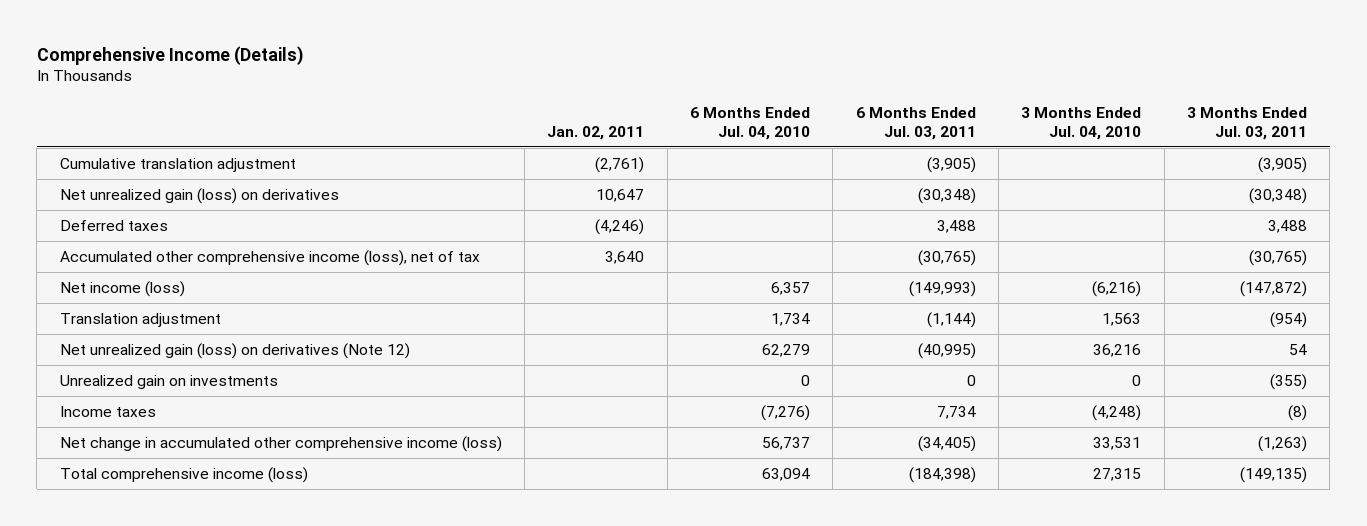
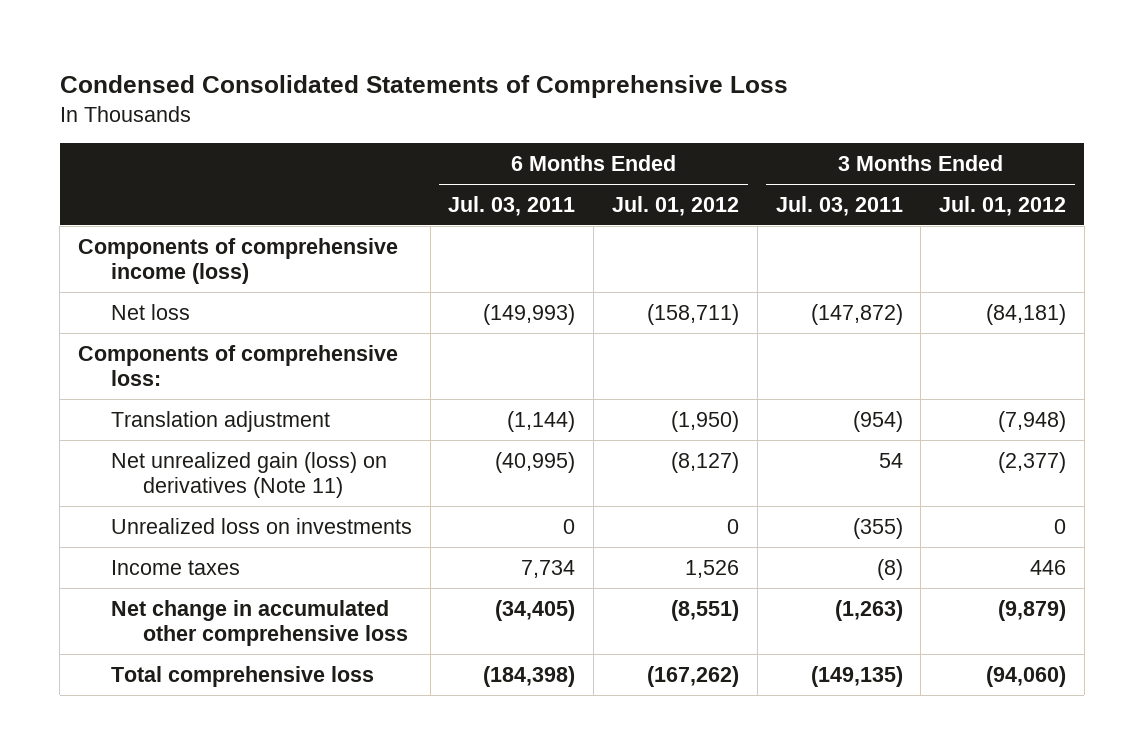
[36,45,304,65] Comprehensive Income (Details) -> [59,75,788,99] Condensed Consolidated Statements of Comprehensive Loss
[547,125,645,140] Jan. 02, 2011 -> none
[689,106,810,140] 6 Months Ended Jul. 04, 2010 -> none
[1021,106,1142,140] 3 Months Ended Jul. 04, 2010 -> none
none -> [611,195,739,216] Jul. 01, 2012
none -> [939,195,1067,216] Jul. 01, 2012
[59,157,296,172] Cumulative translation adjustment -> none
[59,187,339,204] Net unrealized gain (loss) on derivatives -> none
[59,219,168,231] Deferred taxes -> none
[59,249,480,266] Accumulated other comprehensive income (loss), net of tax -> none
none -> [78,237,399,284] Components of comprehensive income (loss)
[59,280,185,297] Net income (loss) -> [110,303,190,320] Net loss
none -> [78,344,399,386] Components of comprehensive loss:
[59,342,410,359] Net unrealized gain (loss) on derivatives (Note 12) -> [110,451,387,498] Net unrealized gain (loss) on derivatives (Note 11)
[59,374,278,389] Unrealized gain on investments -> [110,517,412,534] Unrealized loss on investments
[59,435,502,452] Net change in accumulated other comprehensive income (loss) -> [110,599,409,646] Net change in accumulated other comprehensive loss
[59,466,308,483] Total comprehensive income (loss) -> [110,665,374,687] Total comprehensive loss

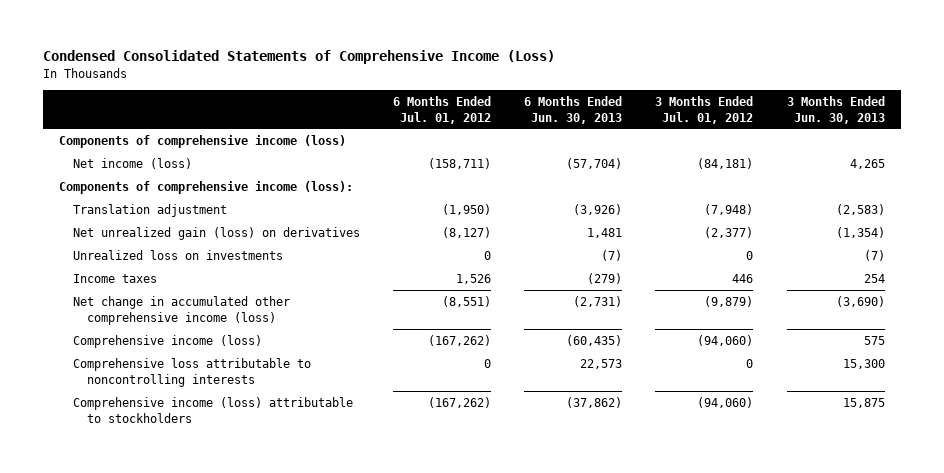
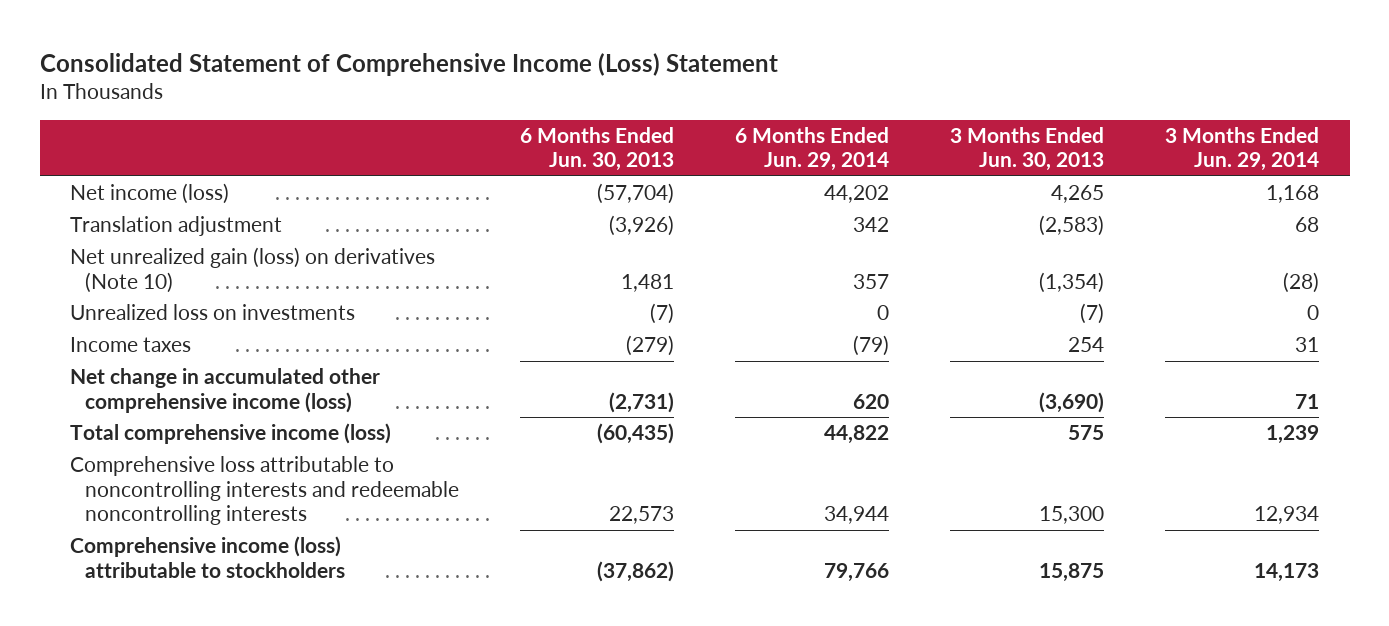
[42,50,555,65] Condensed Consolidated Statements of Comprehensive Income (Loss) -> [39,52,778,76] Consolidated Statement of Comprehensive Income (Loss) Statement
[393,95,492,124] 6 Months Ended Jul. 01, 2012 -> none
[655,95,754,124] 3 Months Ended Jul. 01, 2012 -> none
none -> [735,126,890,172] 6 Months Ended Jun. 29, 2014
none -> [1165,126,1320,172] 3 Months Ended Jun. 29, 2014
[59,134,347,148] Components of comprehensive income (loss) -> none
[59,180,354,194] Components of comprehensive income (loss): -> none
[72,226,360,240] Net unrealized gain (loss) on derivatives -> [70,247,436,293] Net unrealized gain (loss) on derivatives (Note 10)
[72,334,262,348] Comprehensive income (loss) -> [70,423,392,445] Total comprehensive income (loss)
[72,357,311,387] Comprehensive loss attributable to noncontrolling interests -> [70,456,460,526] Comprehensive loss attributable to noncontrolling interests and redeemable noncontrolling interests

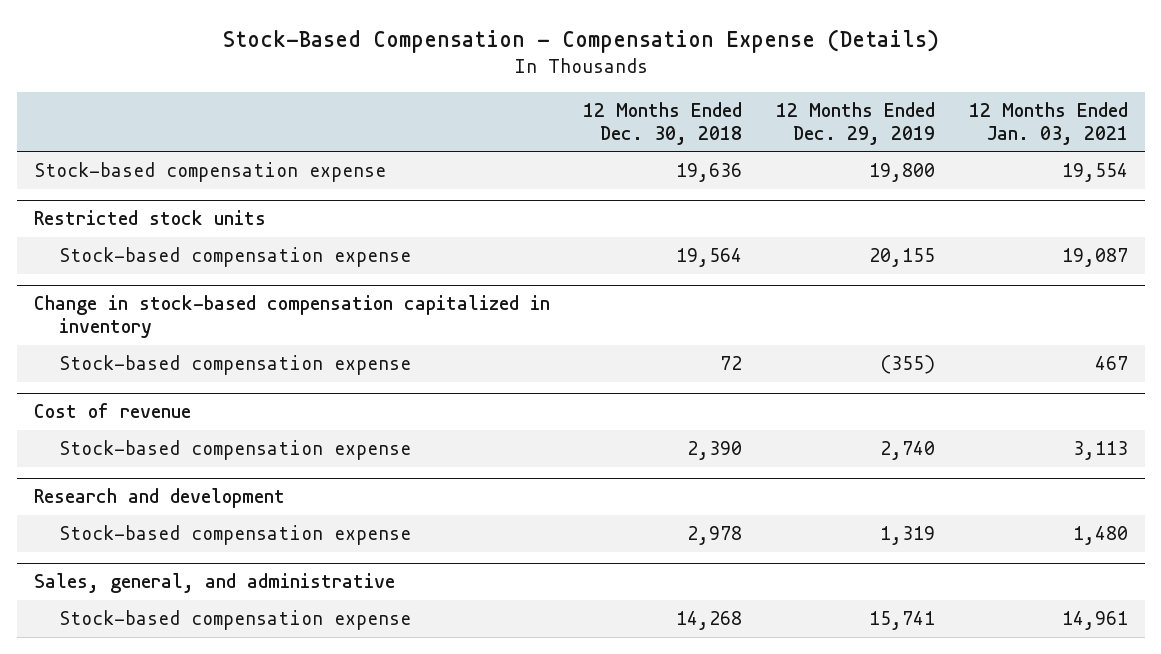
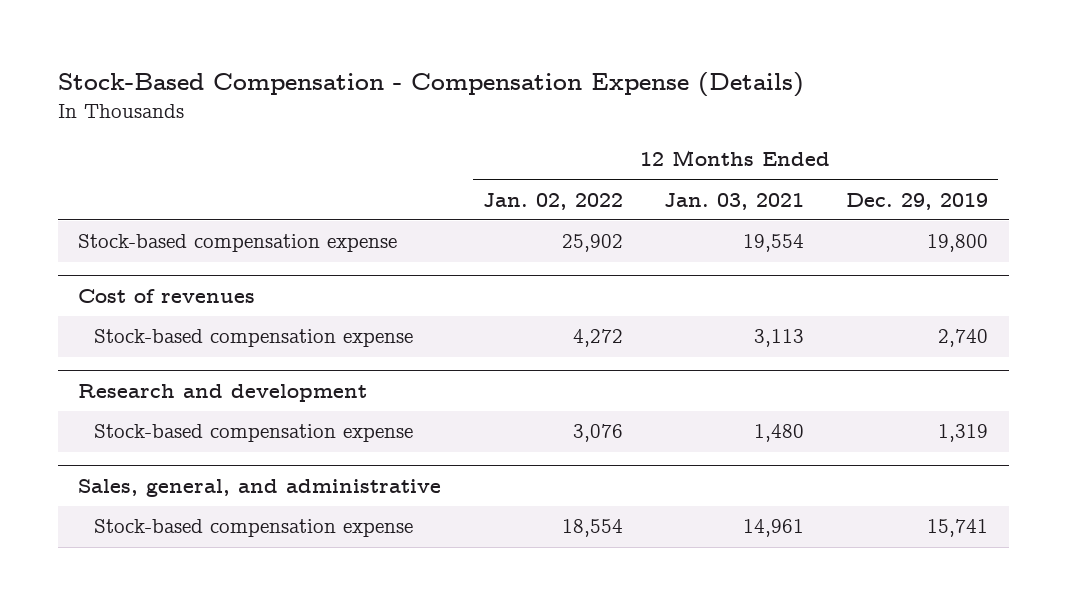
[583,101,743,145] 12 Months Ended Dec. 30, 2018 -> none
none -> [482,192,623,210] Jan. 02, 2022
[33,210,266,226] Restricted stock units -> none
[59,246,412,267] Stock-based compensation expense -> none
[33,295,550,339] Change in stock-based compensation capitalized in inventory -> none
[59,354,412,375] Stock-based compensation expense -> none
[33,403,191,419] Cost of revenue -> [78,288,256,303] Cost of revenues

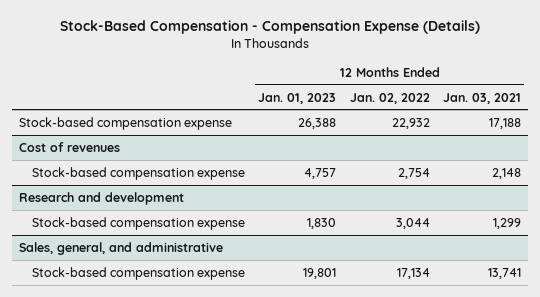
[845,192,988,210] Dec. 29, 2019 -> none
none -> [258,92,337,104] Jan. 01, 2023
[561,234,623,253] 25,902 -> [391,117,430,129] 22,932
[743,234,805,253] 19,554 -> [488,117,521,129] 17,188
[572,329,623,348] 4,272 -> [397,167,430,179] 2,754
[754,329,805,348] 3,113 -> [491,167,521,179] 2,148
[572,424,623,443] 3,076 -> [395,217,430,229] 3,044
[754,424,805,443] 1,480 -> [492,217,521,229] 1,299
[561,519,623,538] 18,554 -> [396,267,430,279] 17,134
[743,519,805,538] 14,961 -> [487,267,521,279] 13,741

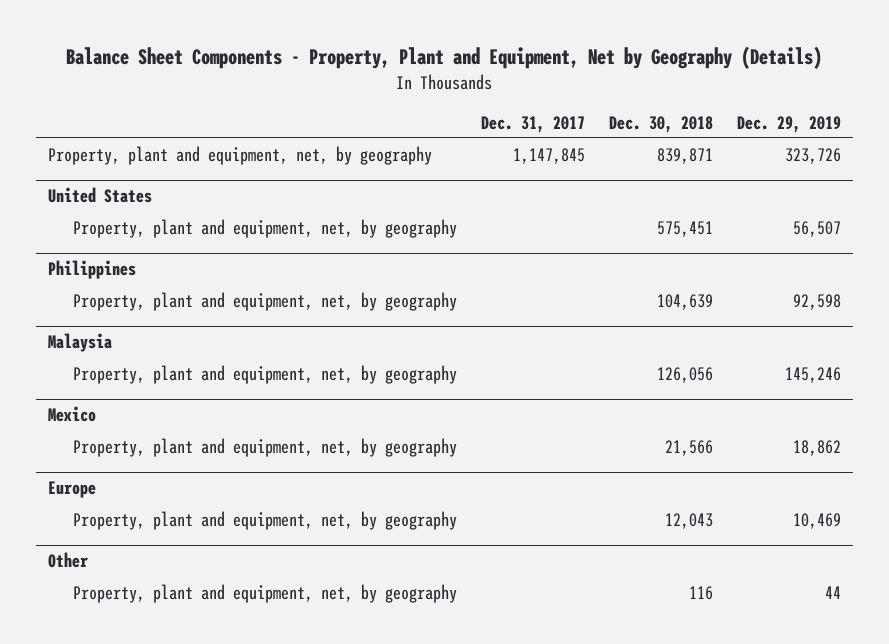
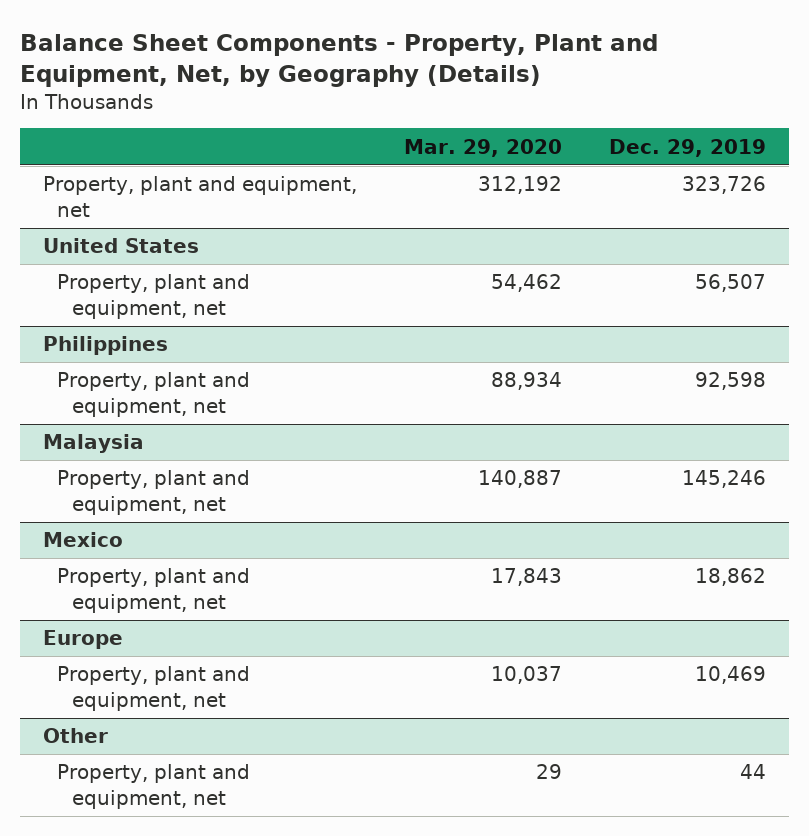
[66,46,823,70] Balance Sheet Components - Property, Plant and Equipment, Net by Geography (Details) -> [19,33,658,87] Balance Sheet Components - Property, Plant and Equipment, Net, by Geography (Details)
[480,115,585,133] Dec. 31, 2017 -> none
[608,115,713,133] Dec. 30, 2018 -> none
none -> [403,138,562,157] Mar. 29, 2020
[48,145,433,165] Property, plant and equipment, net, by geography -> [43,176,358,217] Property, plant and equipment, net
[72,218,457,238] Property, plant and equipment, net, by geography -> [57,274,251,319] Property, plant and equipment, net
[72,291,457,311] Property, plant and equipment, net, by geography -> [57,372,251,417] Property, plant and equipment, net
[72,364,457,384] Property, plant and equipment, net, by geography -> [57,470,251,515] Property, plant and equipment, net
[72,437,457,457] Property, plant and equipment, net, by geography -> [57,568,251,613] Property, plant and equipment, net
[72,510,457,530] Property, plant and equipment, net, by geography -> [57,666,251,711] Property, plant and equipment, net
[72,583,457,603] Property, plant and equipment, net, by geography -> [57,764,251,809] Property, plant and equipment, net

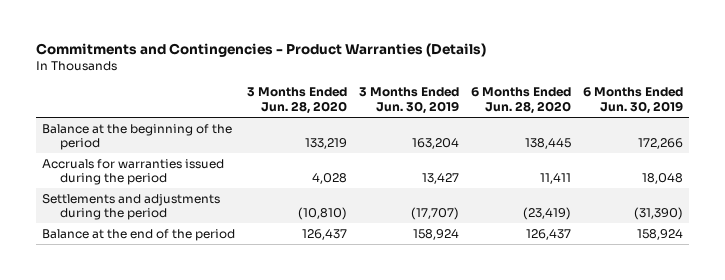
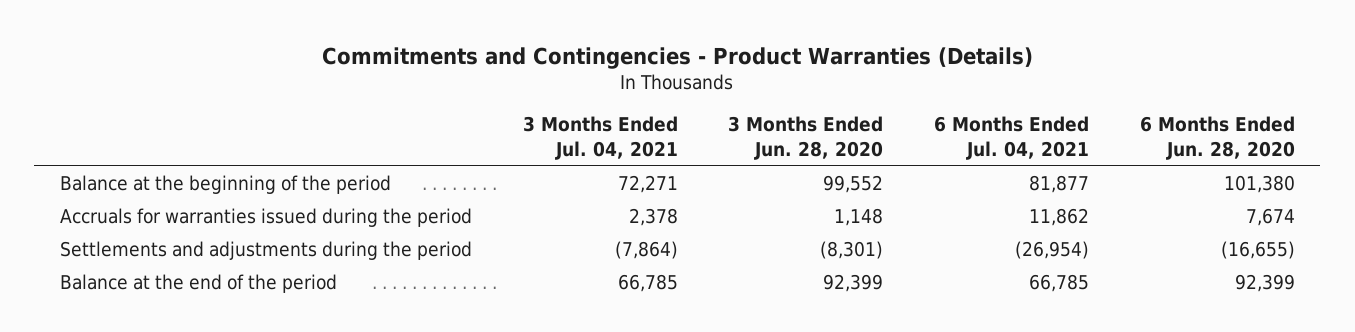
[358,87,459,114] 3 Months Ended Jun. 30, 2019 -> none
[582,87,683,114] 6 Months Ended Jun. 30, 2019 -> none
none -> [522,116,678,160] 3 Months Ended Jul. 04, 2021
none -> [934,116,1090,160] 6 Months Ended Jul. 04, 2021
[304,138,347,150] 133,219 -> [823,174,884,193] 99,552
[524,138,571,150] 138,445 -> [1224,174,1296,193] 101,380
[311,173,347,185] 4,028 -> [834,207,884,226] 1,148
[539,173,571,185] 11,411 -> [1246,207,1296,226] 7,674
[297,207,347,221] (10,810) -> [820,240,884,259] (8,301)
[522,207,571,221] (23,419) -> [1221,240,1296,259] (16,655)
[301,228,347,240] 126,437 -> [823,273,884,292] 92,399
[525,228,571,240] 126,437 -> [1235,273,1296,292] 92,399

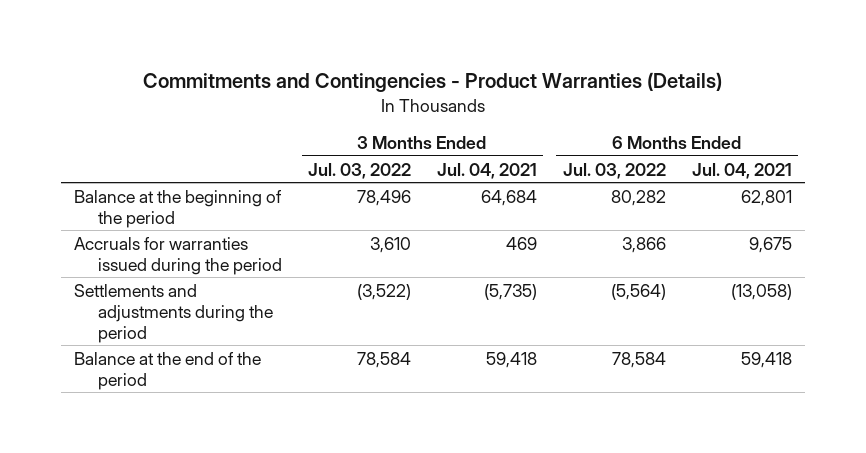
[728,116,884,160] 3 Months Ended Jun. 28, 2020 -> none
[1140,116,1296,160] 6 Months Ended Jun. 28, 2020 -> none
none -> [308,162,412,179] Jul. 03, 2022
none -> [562,162,666,179] Jul. 03, 2022
[617,174,678,193] 72,271 -> [480,189,537,206] 64,684
[1029,174,1090,193] 81,877 -> [740,189,792,206] 62,801
[628,207,678,226] 2,378 -> [505,236,537,250] 469
[1029,207,1090,226] 11,862 -> [748,236,792,253] 9,675
[614,240,678,259] (7,864) -> [483,283,537,300] (5,735)
[1015,240,1090,259] (26,954) -> [730,283,792,300] (13,058)
[617,273,678,292] 66,785 -> [485,351,537,368] 59,418
[1029,273,1090,292] 66,785 -> [740,351,792,368] 59,418

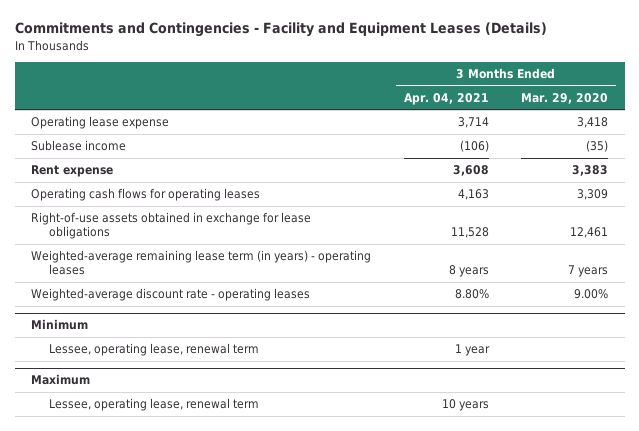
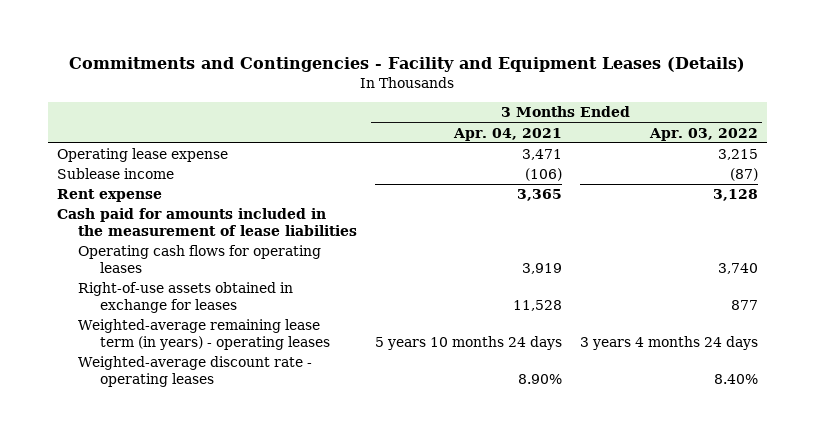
[521,92,609,104] Mar. 29, 2020 -> none
none -> [648,127,758,141] Apr. 03, 2022
[457,117,489,129] 3,714 -> [521,149,562,161] 3,471
[31,319,89,331] Minimum -> none
[48,343,259,357] Lessee, operating lease, renewal term -> none
[31,374,91,386] Maximum -> none
[48,398,259,412] Lessee, operating lease, renewal term -> none
[452,165,489,177] 3,608 -> [516,189,562,202] 3,365
none -> [56,208,358,237] Cash paid for amounts included in the measurement of lease liabilities
[457,189,489,201] 4,163 -> [521,263,562,275] 3,919
[31,212,312,240] Right-of-use assets obtained in exchange for lease obligations -> [78,282,294,314] Right-of-use assets obtained in exchange for leases
[448,265,489,278] 8 years -> [374,336,562,351] 5 years 10 months 24 days
[454,289,489,300] 8.80% -> [517,374,562,385] 8.90%

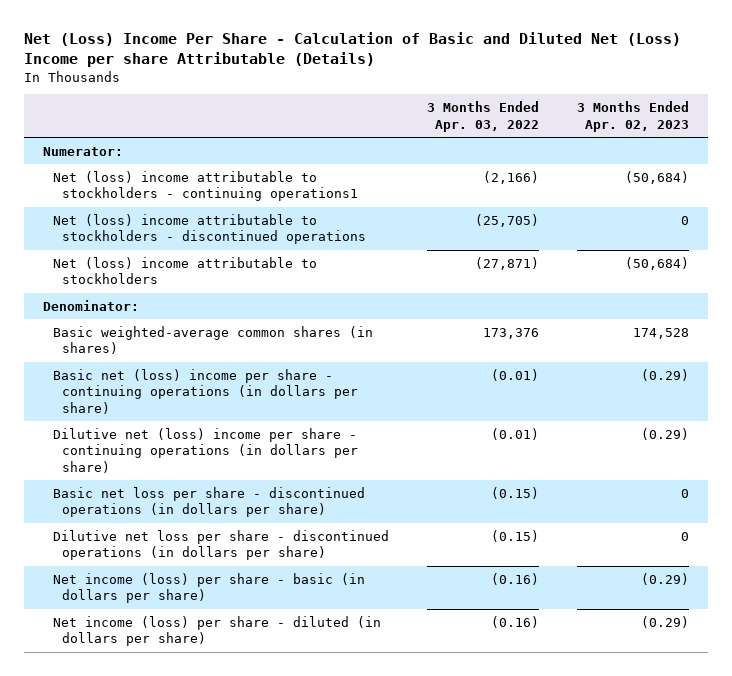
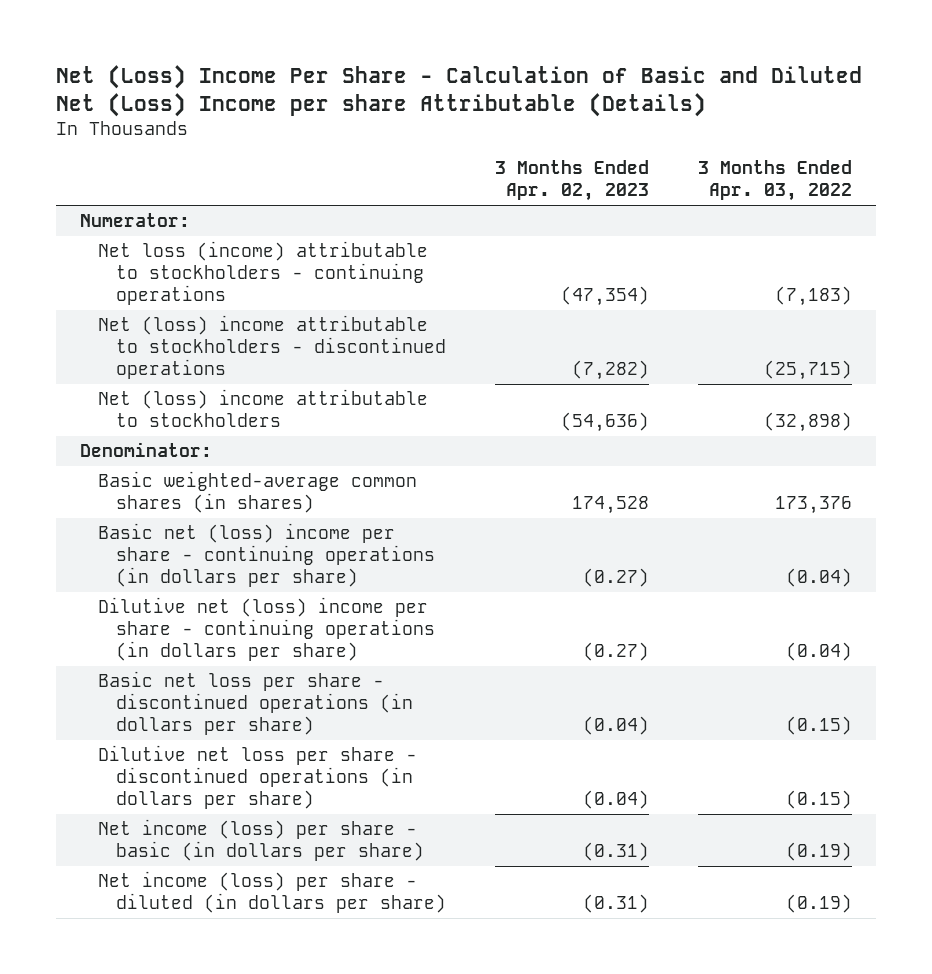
[52,170,358,202] Net (loss) income attributable to stockholders - continuing operations1 -> [98,241,429,306] Net loss (income) attributable to stockholders - continuing operations
[482,170,539,184] (2,166) -> [775,286,853,307] (7,183)
[624,170,689,184] (50,684) -> [561,286,650,307] (47,354)
[474,213,539,227] (25,705) -> [764,360,853,381] (25,715)
[680,215,689,225] 0 -> [572,360,650,381] (7,282)
[474,256,539,270] (27,871) -> [764,412,853,433] (32,898)
[624,256,689,270] (50,684) -> [561,412,650,433] (54,636)
[490,368,539,381] (0.01) -> [786,568,853,588] (0.04)
[640,368,689,381] (0.29) -> [583,568,650,588] (0.27)
[490,427,539,440] (0.01) -> [786,642,853,662] (0.04)
[640,427,689,440] (0.29) -> [583,642,650,662] (0.27)
[680,488,689,498] 0 -> [583,716,650,736] (0.04)
[680,531,689,541] 0 -> [583,790,650,810] (0.04)
[490,572,539,585] (0.16) -> [786,842,853,862] (0.19)
[640,572,689,585] (0.29) -> [583,842,650,862] (0.31)
[490,615,539,628] (0.16) -> [786,894,853,914] (0.19)
[640,615,689,628] (0.29) -> [583,894,650,914] (0.31)

